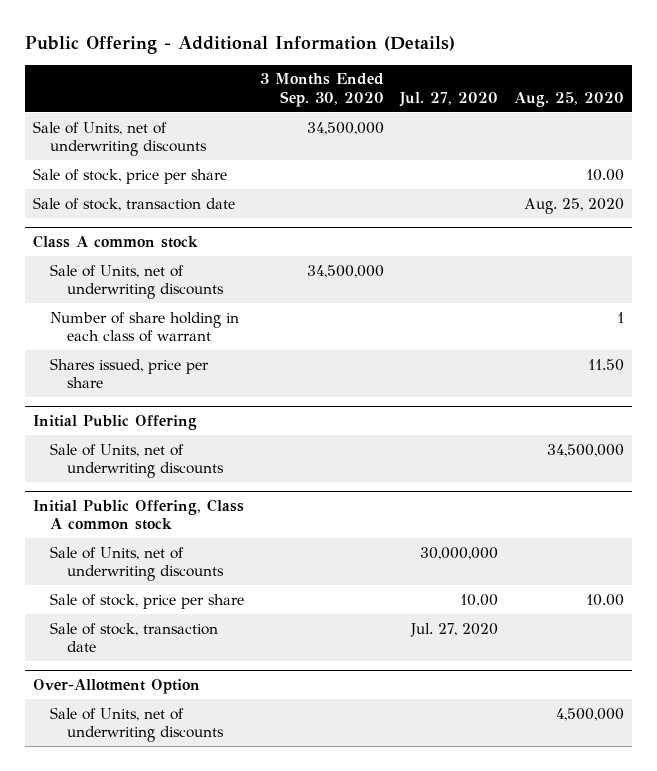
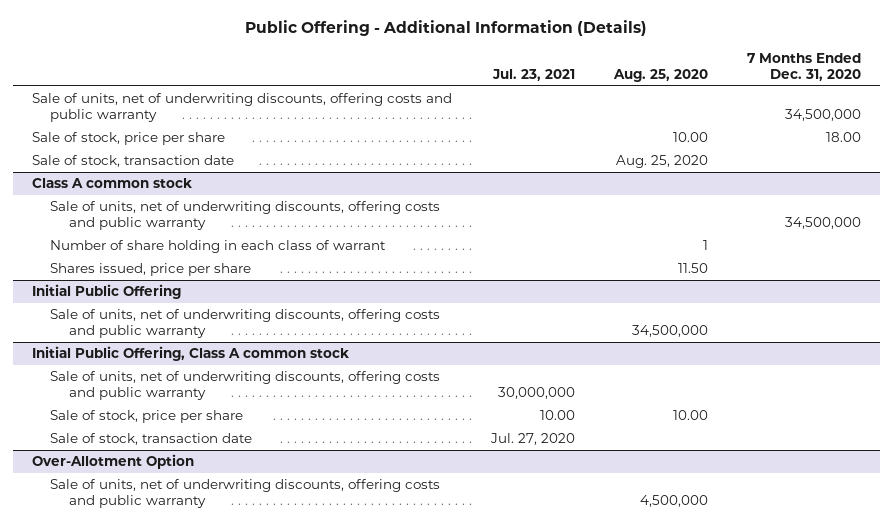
[259,73,384,107] 3 Months Ended Sep. 30, 2020 -> none
[399,91,499,107] Jul. 27, 2020 -> none
none -> [492,69,576,82] Jul. 23, 2021
none -> [746,53,861,82] 7 Months Ended Dec. 31, 2020
[32,120,207,157] Sale of Units, net of underwriting discounts -> [32,93,453,123] Sale of units, net of underwriting discounts, offering costs and public warranty
[49,263,225,300] Sale of Units, net of underwriting discounts -> [50,201,441,231] Sale of units, net of underwriting discounts, offering costs and public warranty
[49,442,225,479] Sale of Units, net of underwriting discounts -> [50,309,441,339] Sale of units, net of underwriting discounts, offering costs and public warranty
[49,545,225,582] Sale of Units, net of underwriting discounts -> [50,371,441,401] Sale of units, net of underwriting discounts, offering costs and public warranty
[49,706,225,743] Sale of Units, net of underwriting discounts -> [50,479,441,509] Sale of units, net of underwriting discounts, offering costs and public warranty

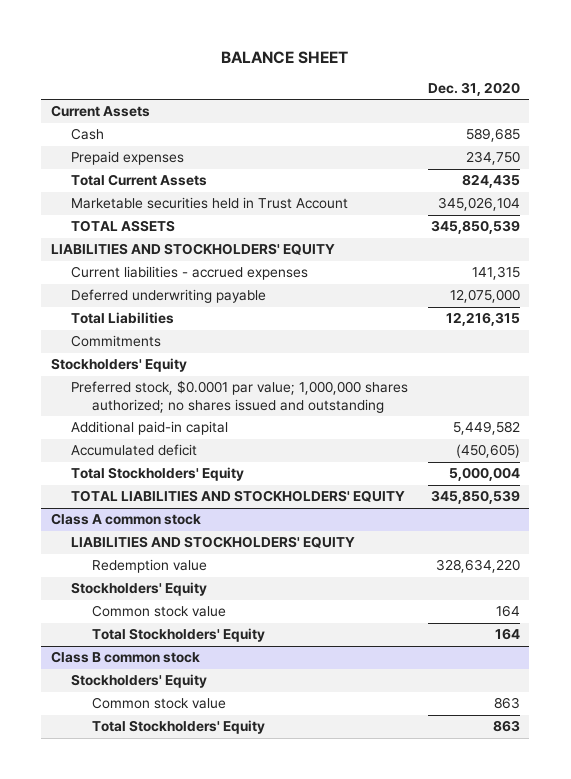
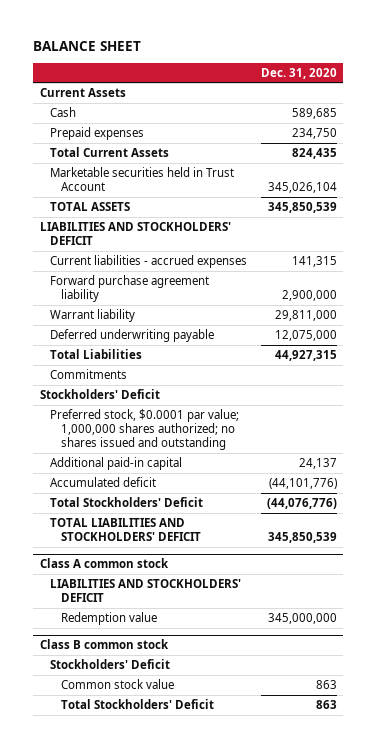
[51,243,336,256] LIABILITIES AND STOCKHOLDERS' EQUITY -> [40,221,232,245] LIABILITIES AND STOCKHOLDERS' DEFICIT
none -> [50,274,210,302] Forward purchase agreement liability
none -> [50,308,136,322] Warrant liability
[445,312,520,327] 12,216,315 -> [274,349,337,361] 44,927,315
[51,358,188,373] Stockholders' Equity -> [40,388,161,399] Stockholders' Deficit
[452,421,520,436] 5,449,582 -> [298,457,337,469] 24,137
[455,444,520,459] (450,605) -> [268,477,337,489] (44,101,776)
[71,467,245,482] Total Stockholders' Equity -> [50,496,204,507] Total Stockholders' Deficit
[448,467,520,482] 5,000,004 -> [266,497,337,509] (44,076,776)
[71,490,406,503] TOTAL LIABILITIES AND STOCKHOLDERS' EQUITY -> [50,517,201,541] TOTAL LIABILITIES AND STOCKHOLDERS' DEFICIT
[71,582,208,597] Stockholders' Equity -> none
[91,605,226,618] Common stock value -> none
[91,628,265,643] Total Stockholders' Equity -> none
[71,536,356,549] LIABILITIES AND STOCKHOLDERS' EQUITY -> [50,578,242,602] LIABILITIES AND STOCKHOLDERS' DEFICIT
[435,559,520,574] 328,634,220 -> [267,612,337,624] 345,000,000
[71,674,208,689] Stockholders' Equity -> [50,658,171,669] Stockholders' Deficit
[91,720,265,735] Total Stockholders' Equity -> [60,698,214,709] Total Stockholders' Deficit

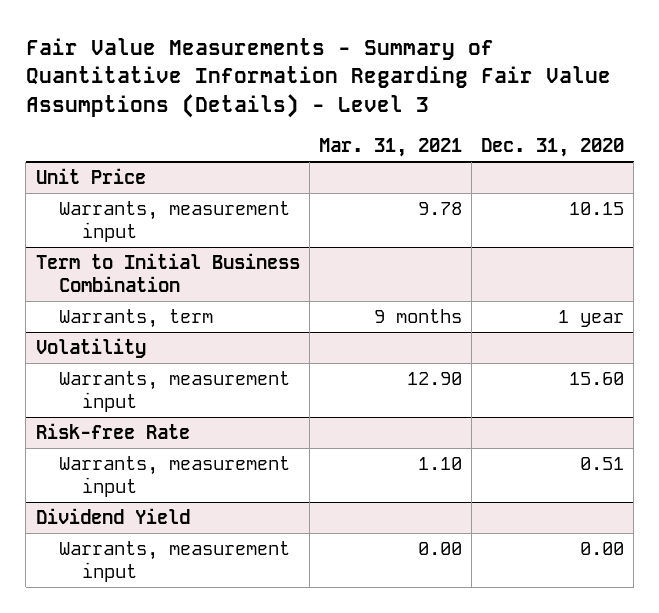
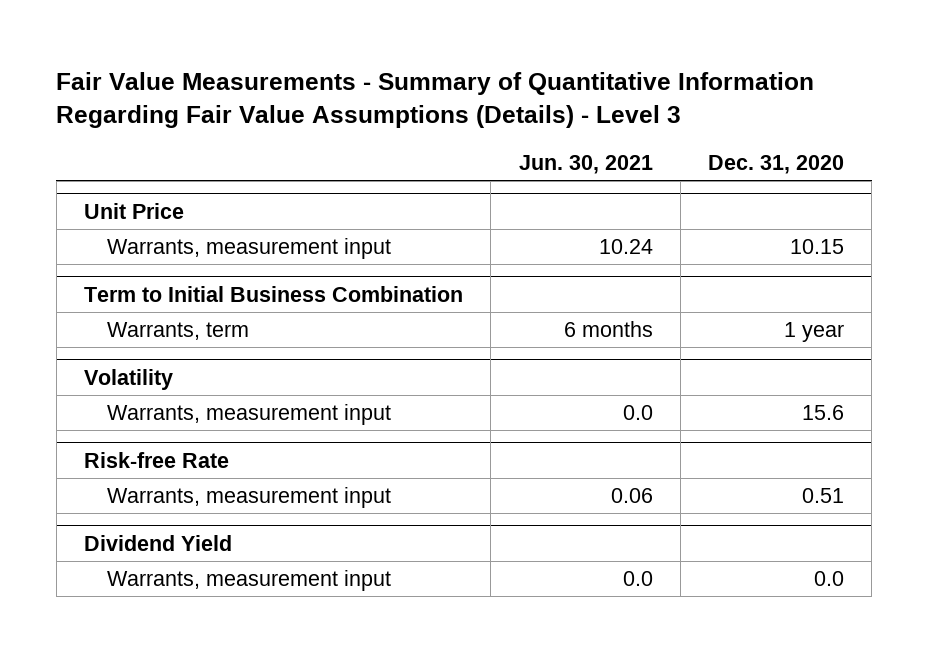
[318,138,462,158] Mar. 31, 2021 -> none
none -> [518,154,653,174] Jun. 30, 2021
[568,371,624,385] 15.60 -> [802,405,845,421] 15.6
[579,541,624,555] 0.00 -> [814,571,845,587] 0.0

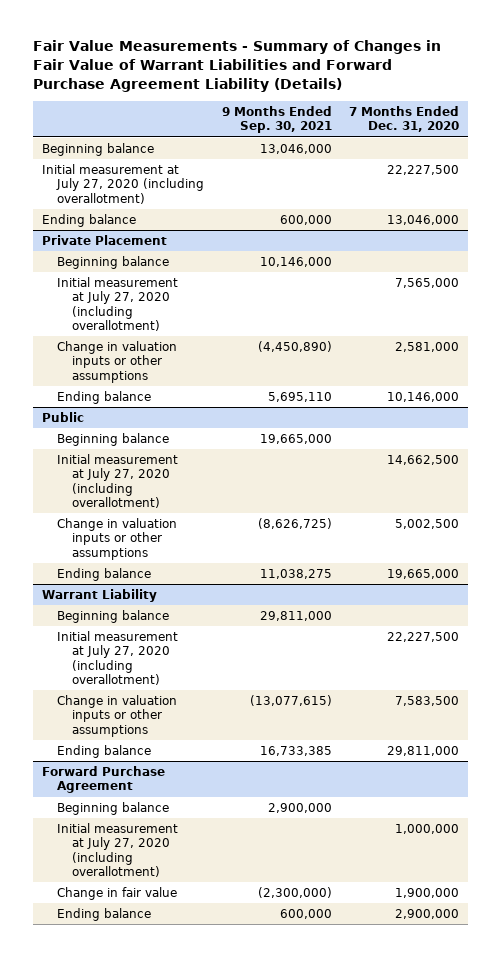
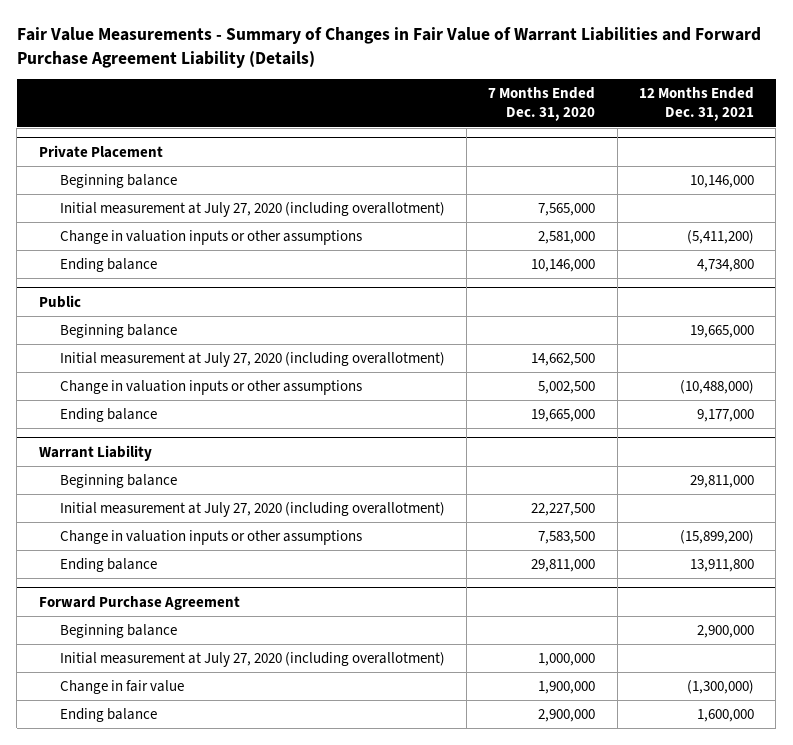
[221,105,332,134] 9 Months Ended Sep. 30, 2021 -> none
none -> [638,87,754,122] 12 Months Ended Dec. 31, 2021
[41,143,154,157] Beginning balance -> none
[41,164,204,204] Initial measurement at July 27, 2020 (including overallotment) -> none
[41,214,136,228] Ending balance -> none

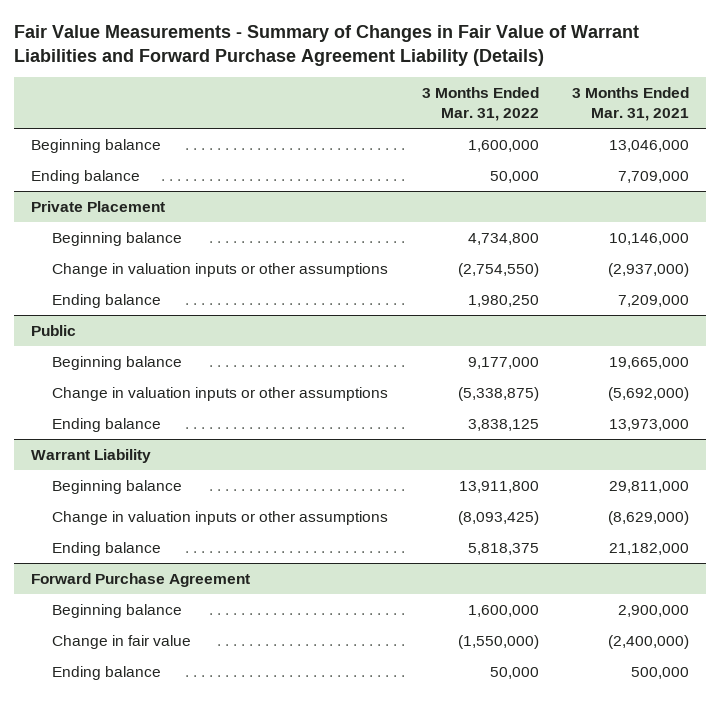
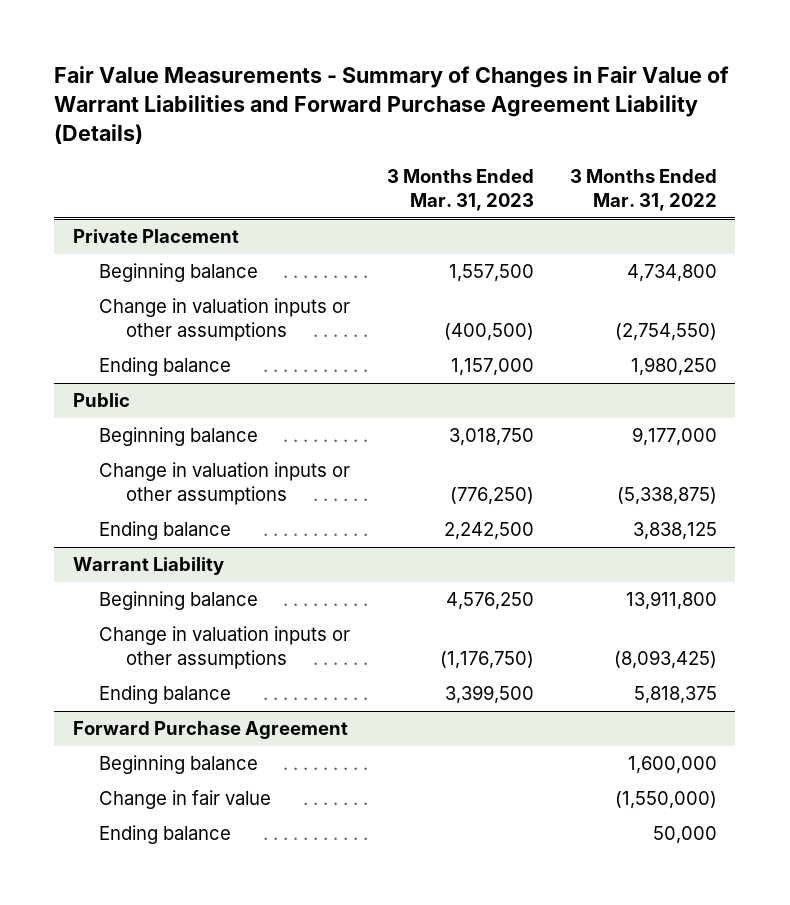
[572,87,690,121] 3 Months Ended Mar. 31, 2021 -> none
none -> [386,169,534,211] 3 Months Ended Mar. 31, 2023
[30,138,161,153] Beginning balance -> none
[30,169,140,184] Ending balance -> none

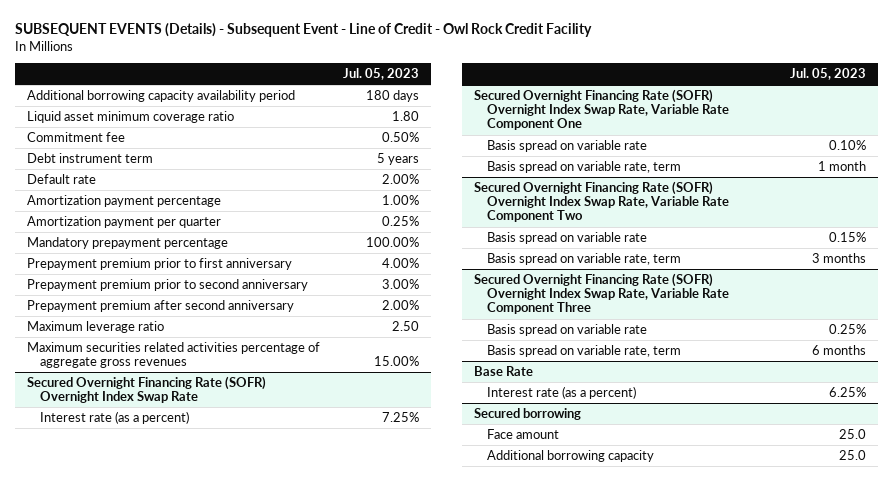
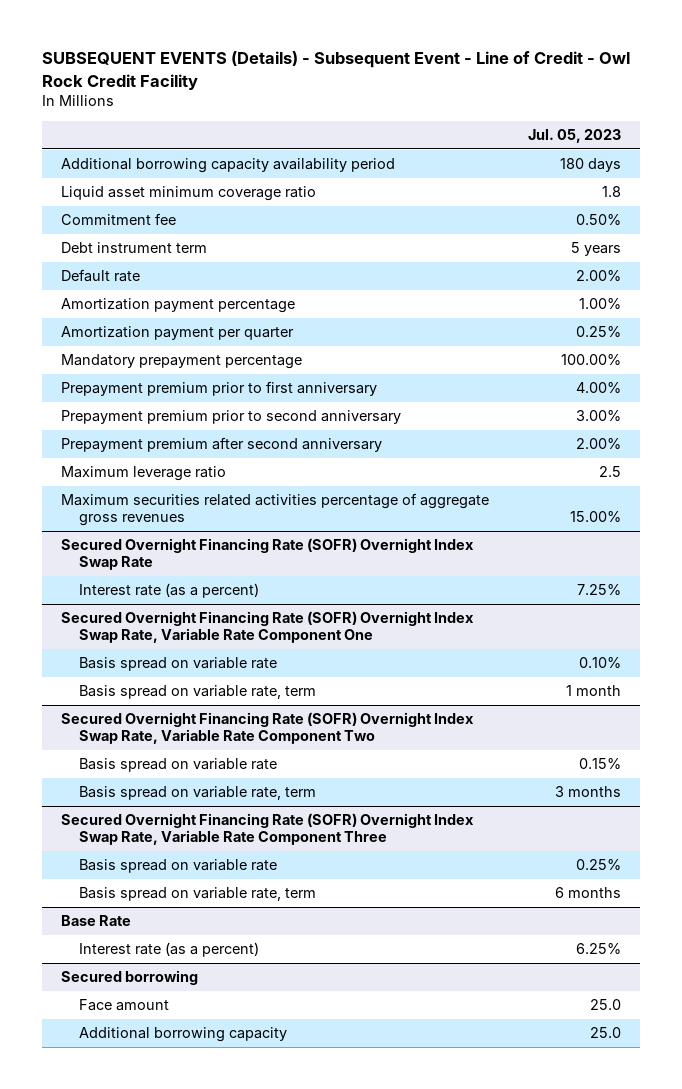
[392,110,420,121] 1.80 -> [601,186,621,198] 1.8
[392,320,420,331] 2.50 -> [598,466,621,478] 2.5

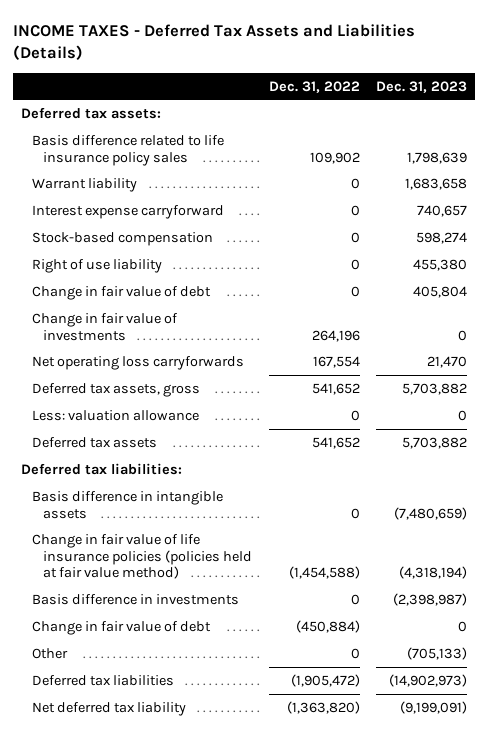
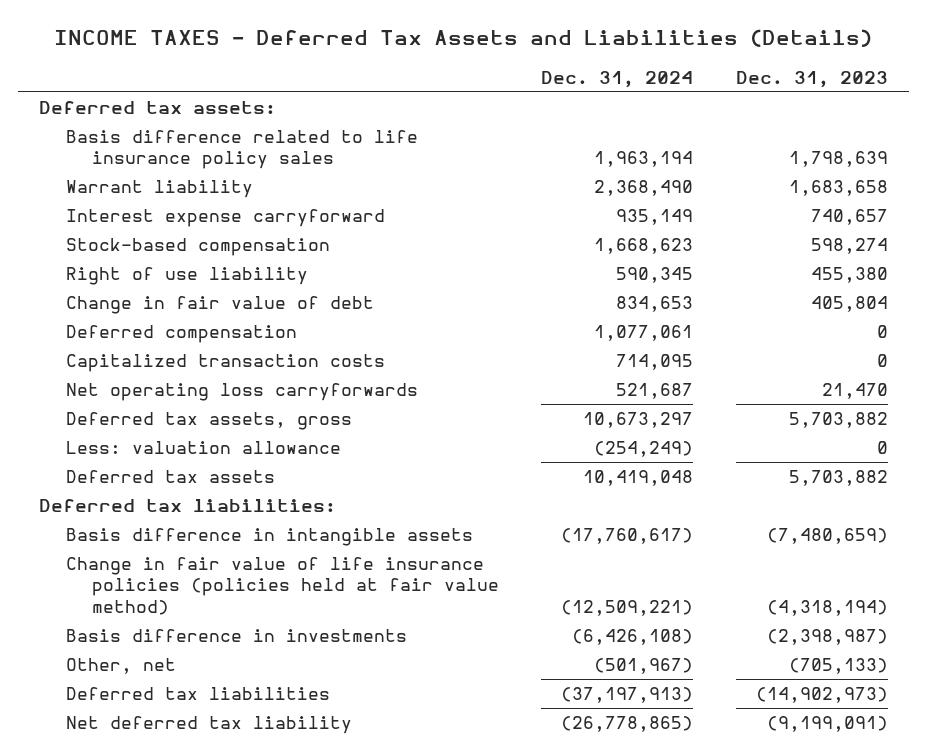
[268,80,360,93] Dec. 31, 2022 -> none
none -> [541,70,694,88] Dec. 31, 2024
[32,312,179,341] Change in fair value of investments -> none
none -> [65,325,297,344] Deferred compensation
none -> [65,354,385,373] Capitalized transaction costs
[32,620,212,635] Change in fair value of debt -> none
[32,647,69,659] Other -> [65,658,176,675] Other, net

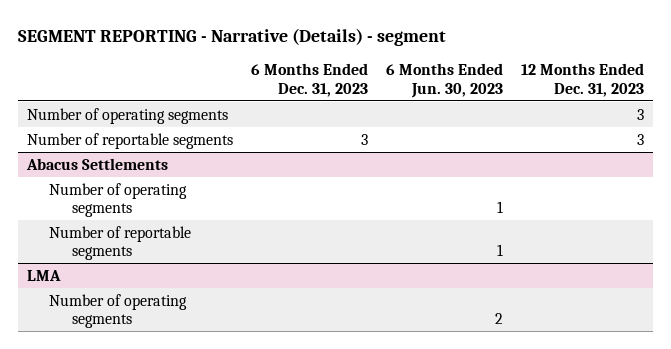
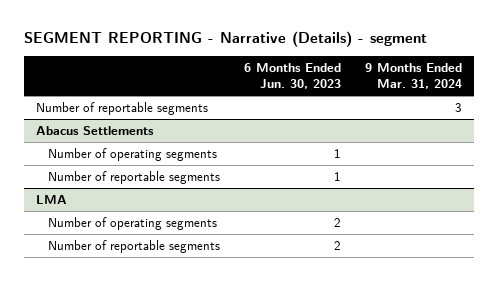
[250,63,368,97] 6 Months Ended Dec. 31, 2023 -> none
[520,63,644,97] 12 Months Ended Dec. 31, 2023 -> none
none -> [364,63,462,90] 9 Months Ended Mar. 31, 2024
[26,107,228,124] Number of operating segments -> none
none -> [47,240,220,254] Number of reportable segments

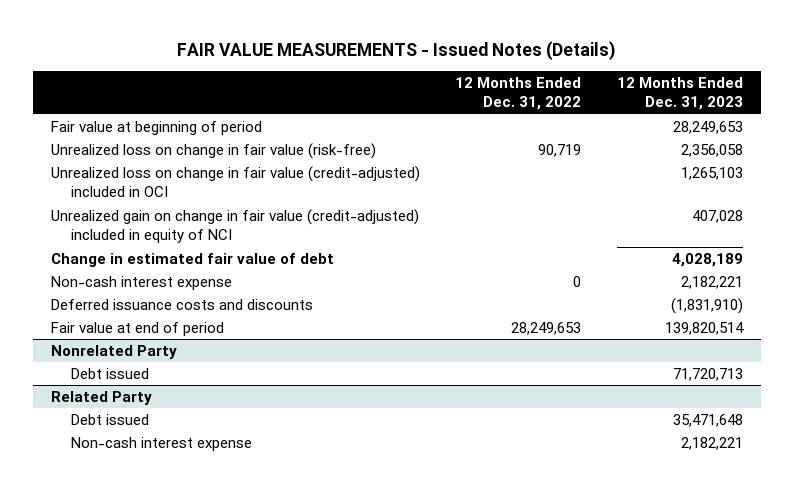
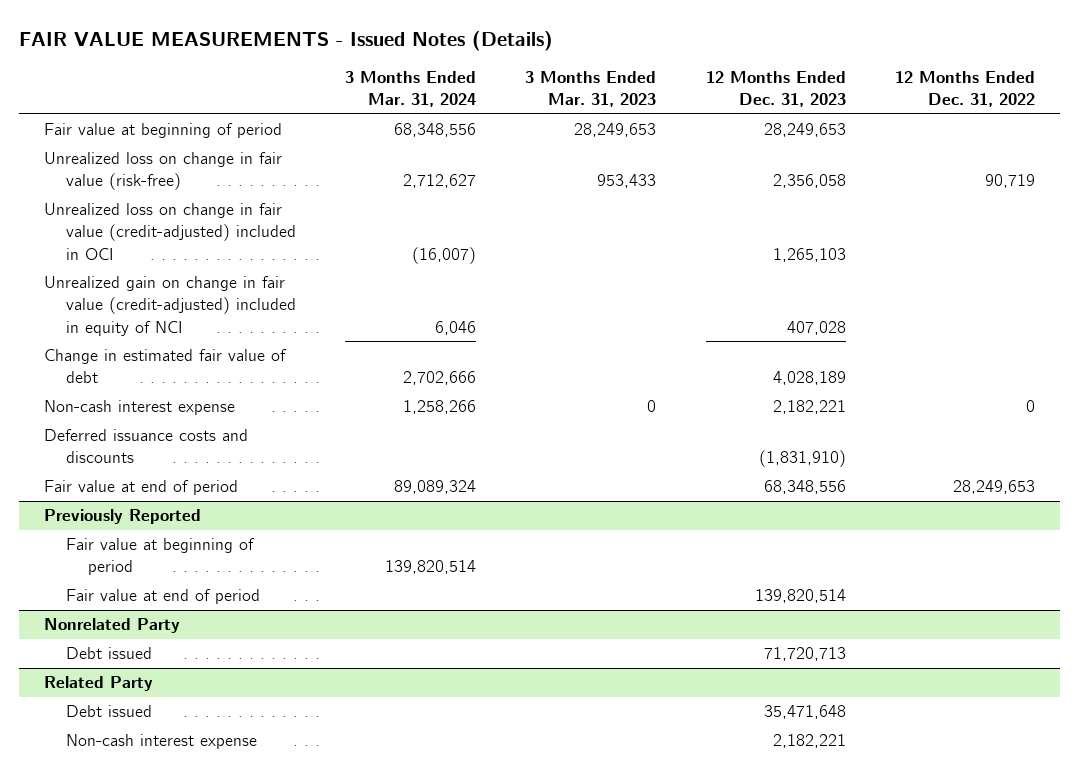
none -> [345,71,477,108] 3 Months Ended Mar. 31, 2024
none -> [525,71,657,108] 3 Months Ended Mar. 31, 2023
[665,322,745,336] 139,820,514 -> [763,480,846,495] 68,348,556
none -> [43,509,201,525] Previously Reported
none -> [65,538,255,576] Fair value at beginning of period
none -> [65,589,260,605] Fair value at end of period

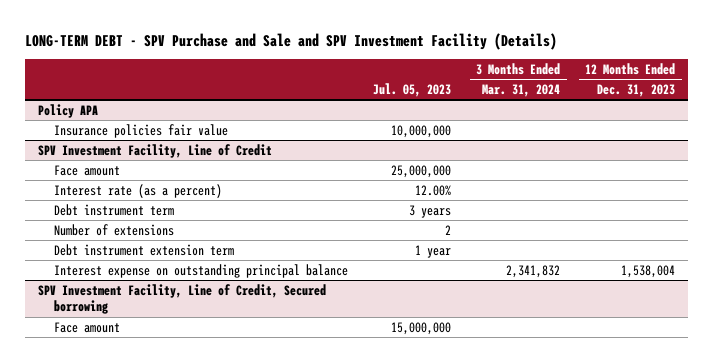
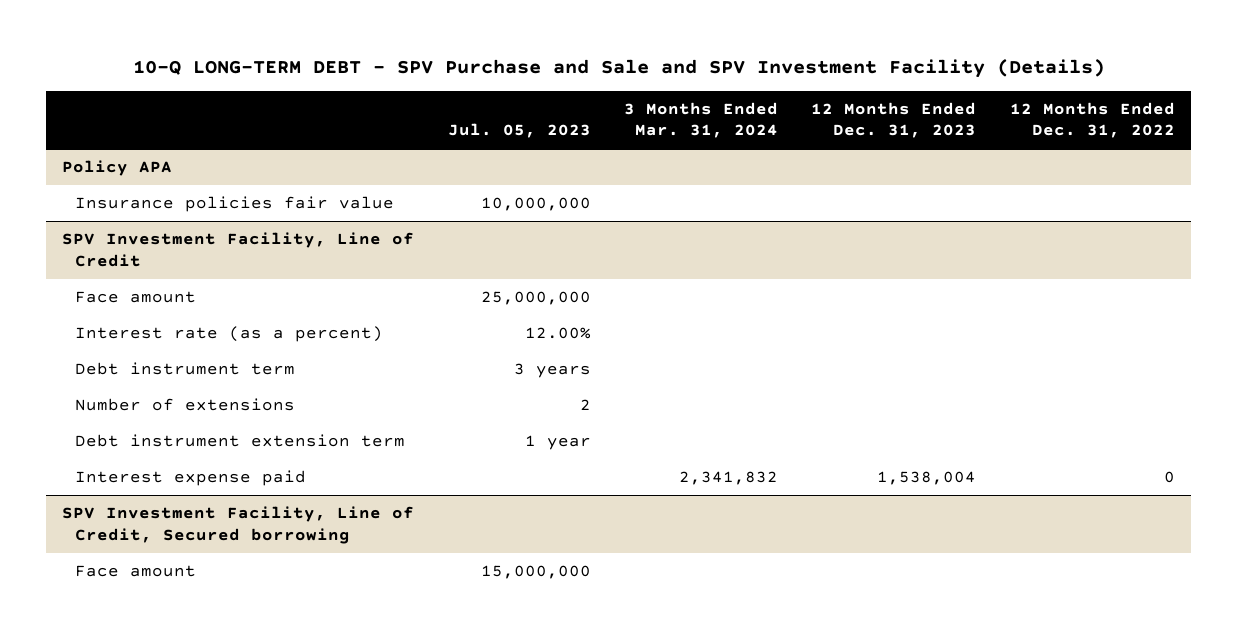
[25,32,558,50] LONG-TERM DEBT - SPV Purchase and Sale and SPV Investment Facility (Details) -> [132,58,1105,78] 10-Q LONG-TERM DEBT - SPV Purchase and Sale and SPV Investment Facility (Details)
none -> [1009,101,1175,139] 12 Months Ended Dec. 31, 2022
[53,263,348,278] Interest expense on outstanding principal balance -> [75,470,307,487] Interest expense paid

